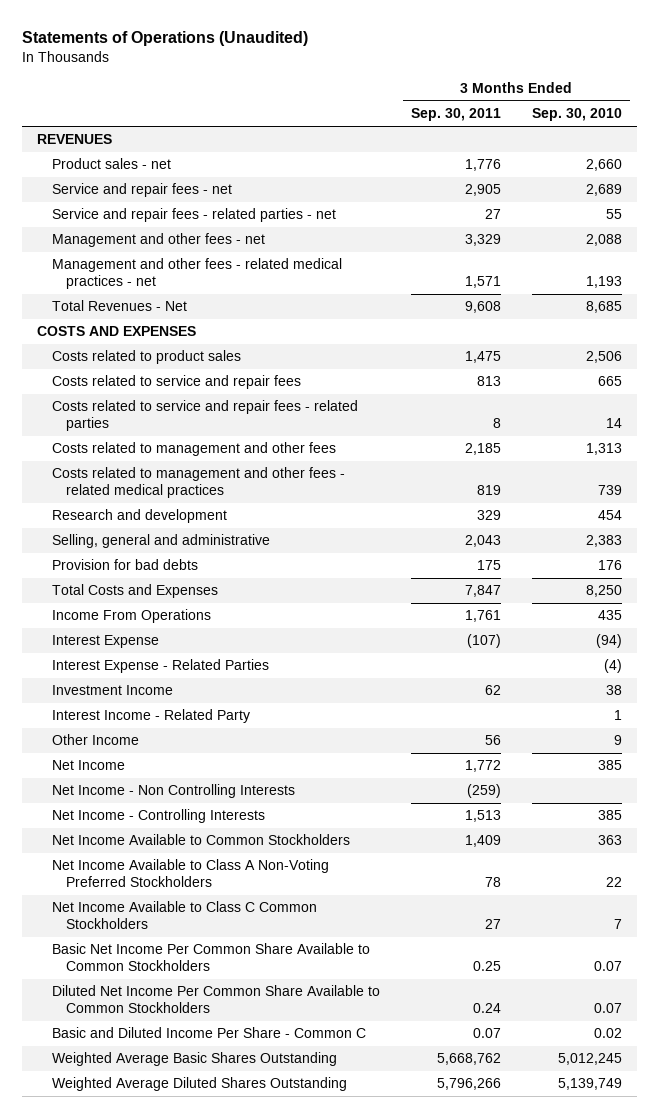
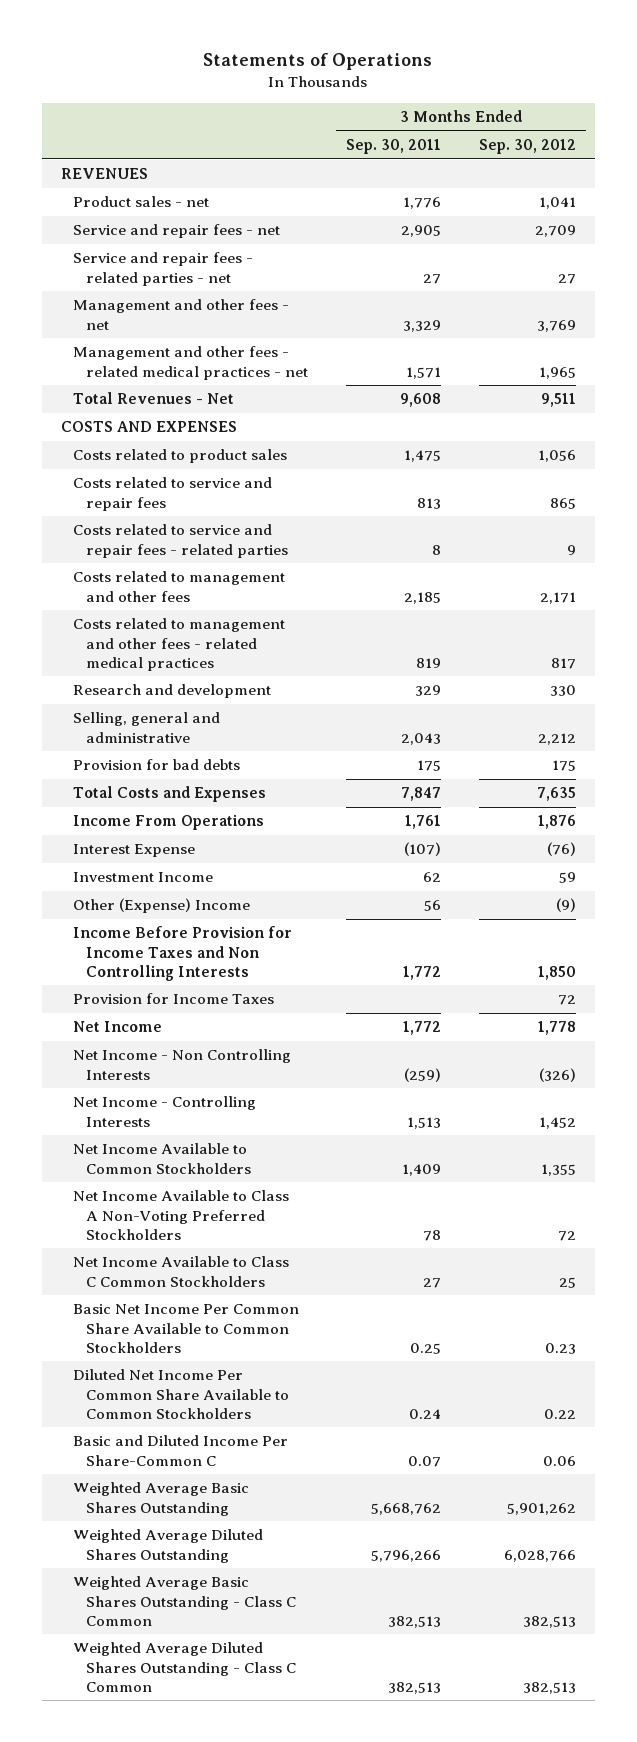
[21,31,308,47] Statements of Operations (Unaudited) -> [203,53,433,71] Statements of Operations
[531,108,622,122] Sep. 30, 2010 -> none
none -> [479,139,577,155] Sep. 30, 2012
[51,659,269,674] Interest Expense - Related Parties -> none
[51,709,250,724] Interest Income - Related Party -> none
[51,734,139,746] Other Income -> [73,898,251,914] Other (Expense) Income
none -> [73,926,293,981] Income Before Provision for Income Taxes and Non Controlling Interests
none -> [73,993,275,1005] Provision for Income Taxes
[51,1027,366,1039] Basic and Diluted Income Per Share - Common C -> [73,1435,289,1466] Basic and Diluted Income Per Share-Common C
none -> [73,1576,296,1626] Weighted Average Basic Shares Outstanding - Class C Common
none -> [73,1642,296,1692] Weighted Average Diluted Shares Outstanding - Class C Common

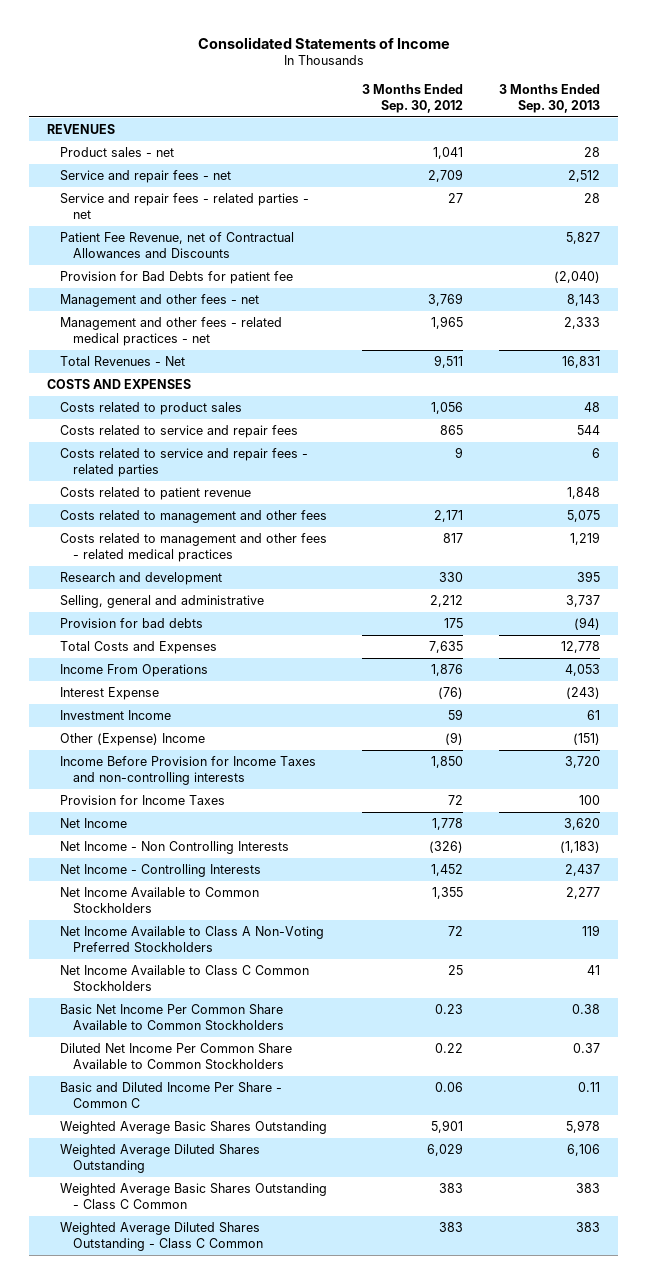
[203,53,433,71] Statements of Operations -> [197,36,450,49] Consolidated Statements of Income
[345,139,441,155] Sep. 30, 2011 -> none
none -> [499,84,601,113] 3 Months Ended Sep. 30, 2013
none -> [59,232,294,258] Patient Fee Revenue, net of Contractual Allowances and Discounts
none -> [59,271,293,285] Provision for Bad Debts for patient fee
none -> [59,487,251,501] Costs related to patient revenue
[73,926,293,981] Income Before Provision for Income Taxes and Non Controlling Interests -> [59,756,316,785] Income Before Provision for Income Taxes and non-controlling interests
[73,1435,289,1466] Basic and Diluted Income Per Share-Common C -> [59,1082,282,1108] Basic and Diluted Income Per Share - Common C
[507,1502,577,1515] 5,901,262 -> [431,1120,464,1134] 5,901
[504,1549,577,1562] 6,028,766 -> [427,1143,464,1157] 6,029
[523,1615,577,1628] 382,513 -> [439,1183,464,1194] 383
[523,1681,577,1694] 382,513 -> [439,1222,464,1233] 383

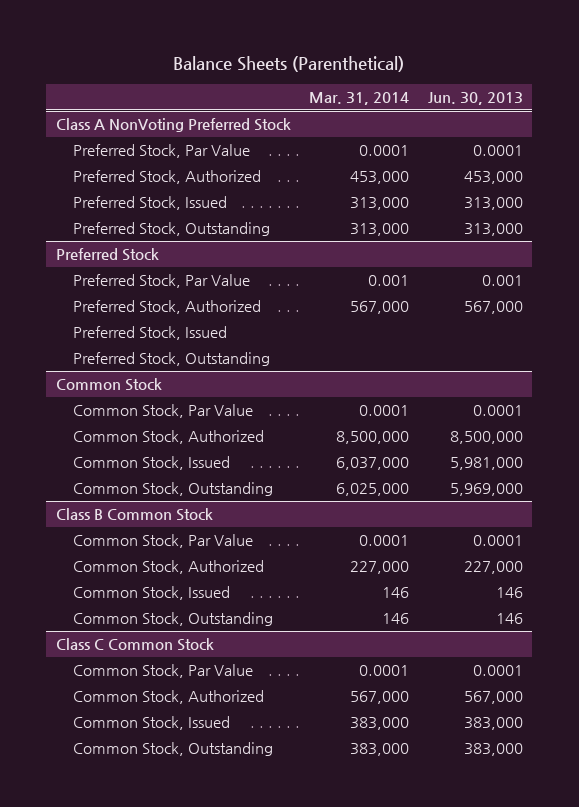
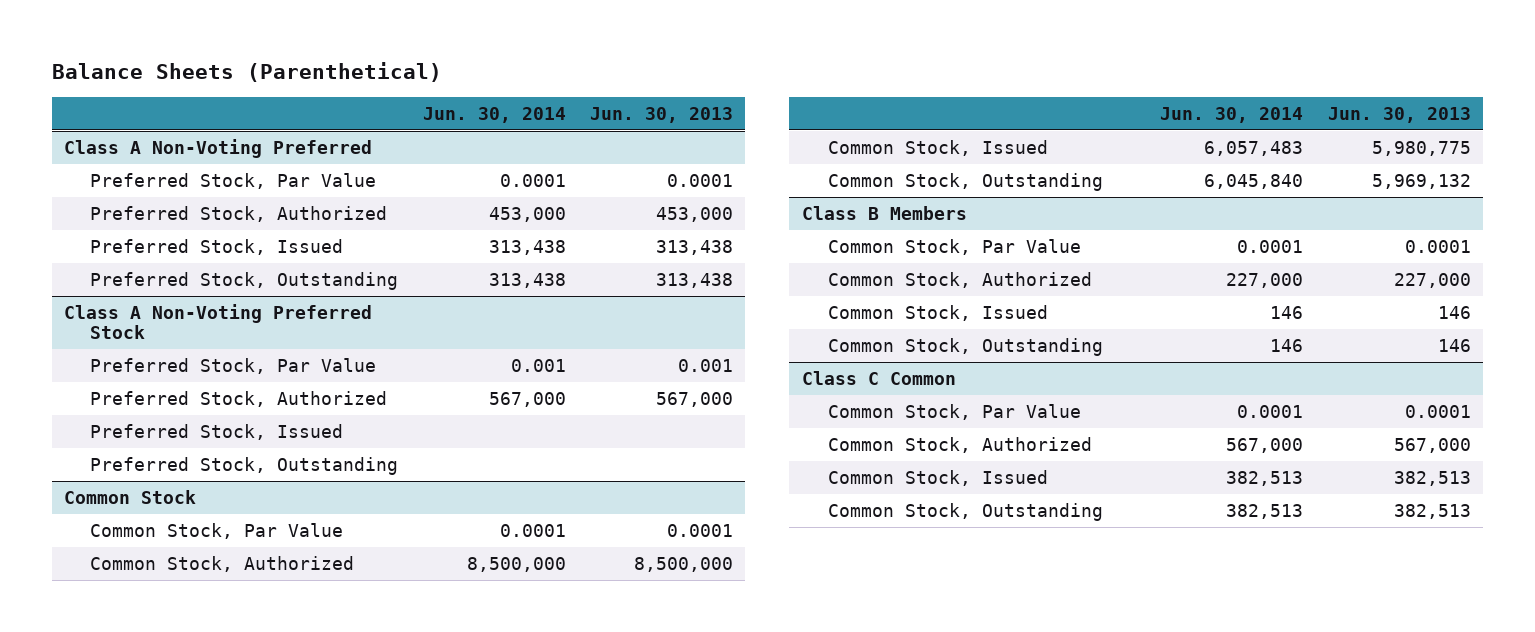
[309,92,410,106] Mar. 31, 2014 -> none
none -> [422,106,566,123] Jun. 30, 2014
[55,117,291,132] Class A NonVoting Preferred Stock -> none
none -> [64,138,373,158] Class A Non-Voting Preferred
[55,247,159,261] Preferred Stock -> none
[463,196,523,210] 313,000 -> [656,239,734,255] 313,438
[463,222,523,236] 313,000 -> [656,272,734,288] 313,438
none -> [64,303,373,340] Class A Non-Voting Preferred Stock
[55,507,213,521] Class B Common Stock -> none
[449,456,523,470] 5,981,000 -> [1371,140,1471,156] 5,980,775
[449,482,523,496] 5,969,000 -> [1371,173,1471,189] 5,969,132
none -> [801,205,967,220] Class B Members
[55,637,214,651] Class C Common Stock -> [801,370,956,385] Class C Common
[463,716,523,730] 383,000 -> [1393,470,1471,486] 382,513
[463,742,523,756] 383,000 -> [1393,503,1471,519] 382,513

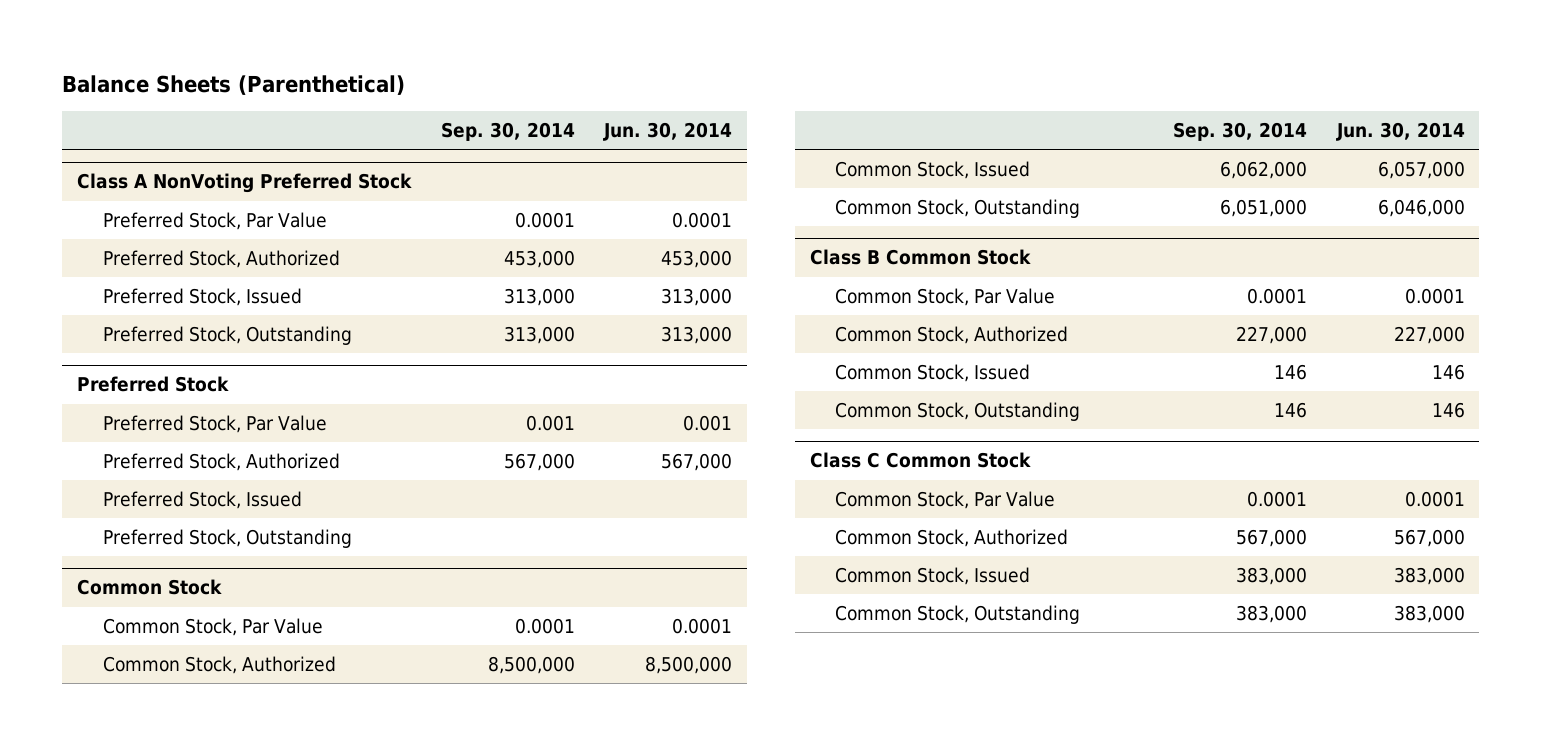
[590,106,734,123] Jun. 30, 2013 -> none
none -> [440,122,575,142] Sep. 30, 2014
[64,138,373,158] Class A Non-Voting Preferred -> none
none -> [77,173,413,194] Class A NonVoting Preferred Stock
[64,303,373,340] Class A Non-Voting Preferred Stock -> none
[488,239,566,255] 313,438 -> [661,288,733,307] 313,000
[488,272,566,288] 313,438 -> [661,326,733,345] 313,000
none -> [77,376,230,393] Preferred Stock
[801,205,967,220] Class B Members -> none
[1204,140,1304,156] 6,057,483 -> [1377,161,1465,180] 6,057,000
[1204,173,1304,189] 6,045,840 -> [1377,199,1465,218] 6,046,000
none -> [809,249,1031,266] Class B Common Stock
[801,370,956,385] Class C Common -> [809,452,1031,469] Class C Common Stock
[1226,470,1304,486] 382,513 -> [1393,567,1465,586] 383,000
[1226,503,1304,519] 382,513 -> [1393,605,1465,624] 383,000

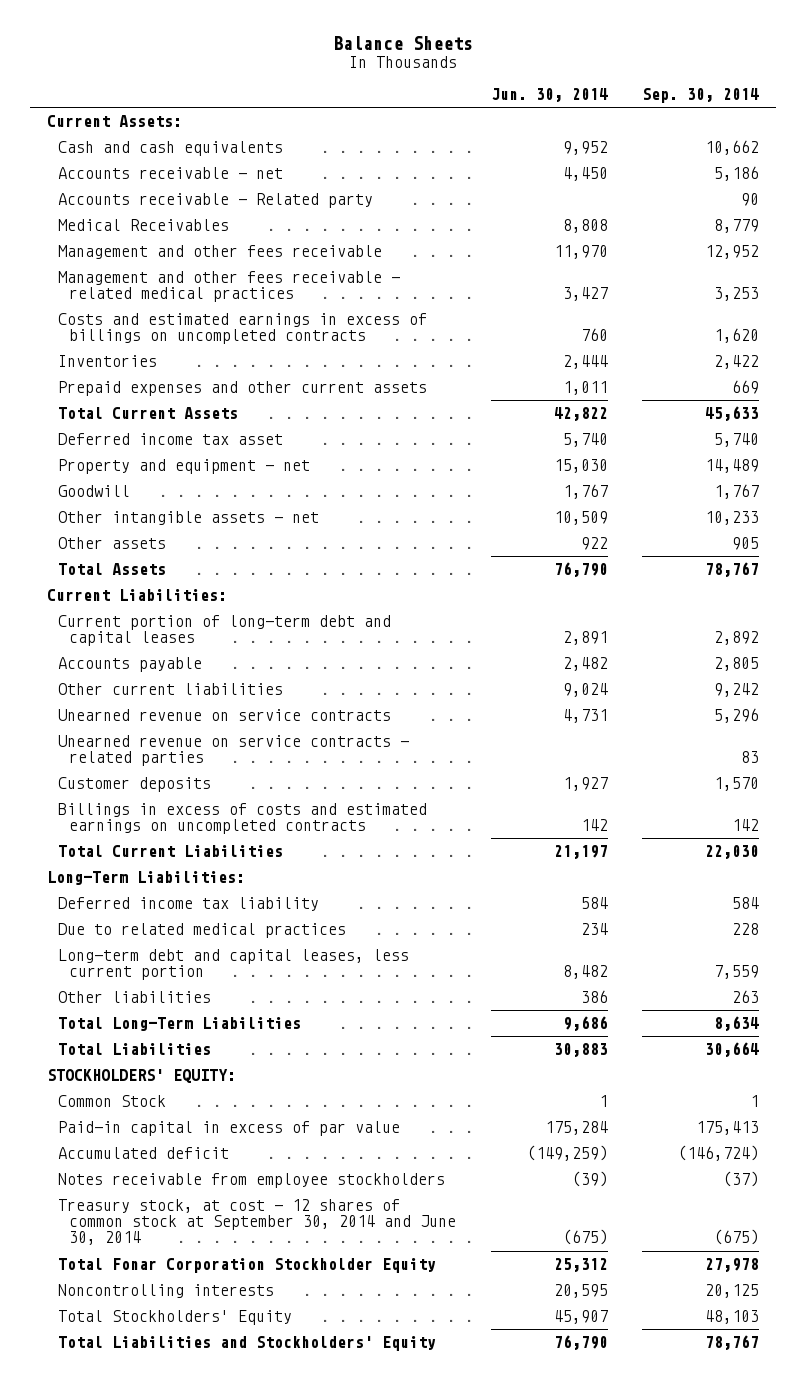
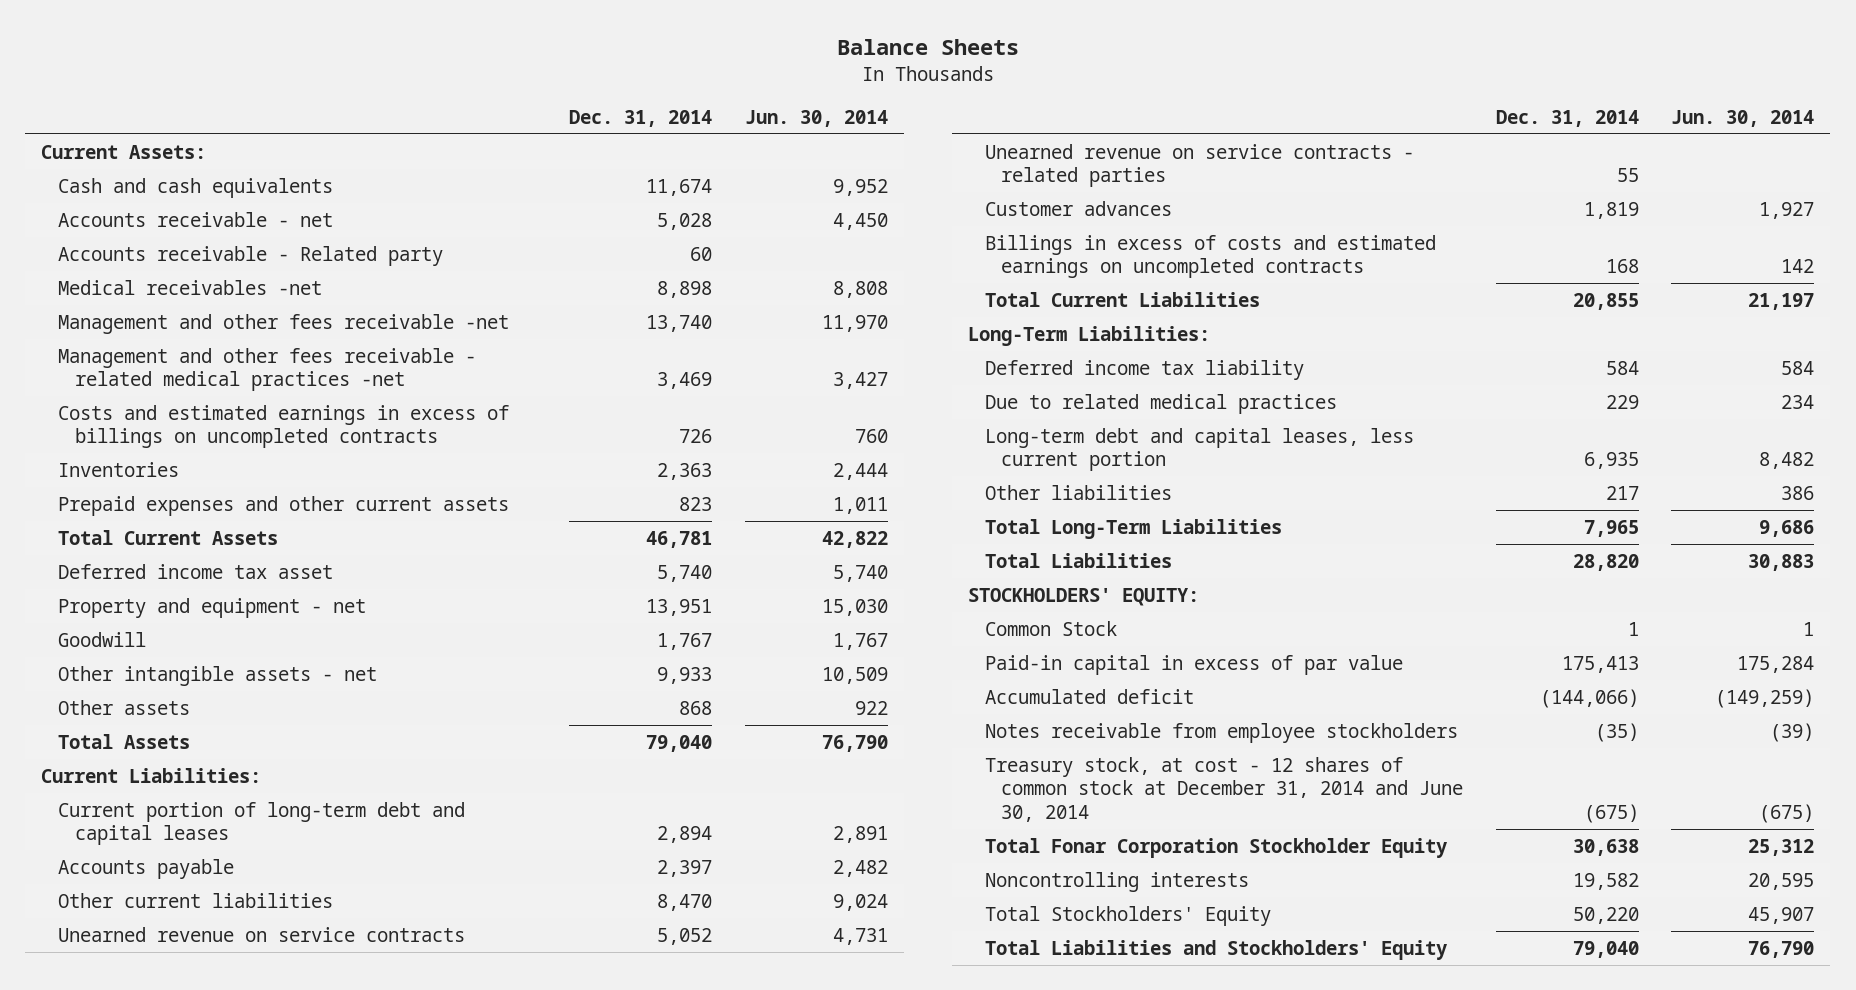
[641,88,759,104] Sep. 30, 2014 -> none
none -> [569,109,713,127] Dec. 31, 2014
[58,219,230,232] Medical Receivables -> [58,279,323,295] Medical receivables -net
[58,245,383,260] Management and other fees receivable -> [58,313,510,334] Management and other fees receivable -net
[58,271,401,303] Management and other fees receivable - related medical practices -> [58,347,477,392] Management and other fees receivable - related medical practices -net
[58,777,212,793] Customer deposits -> [984,200,1172,216] Customer advances
[58,1199,457,1246] Treasury stock, at cost - 12 shares of common stock at September 30, 2014 and June 30, 2014 -> [984,756,1464,822] Treasury stock, at cost - 12 shares of common stock at December 31, 2014 and June 30, 2014

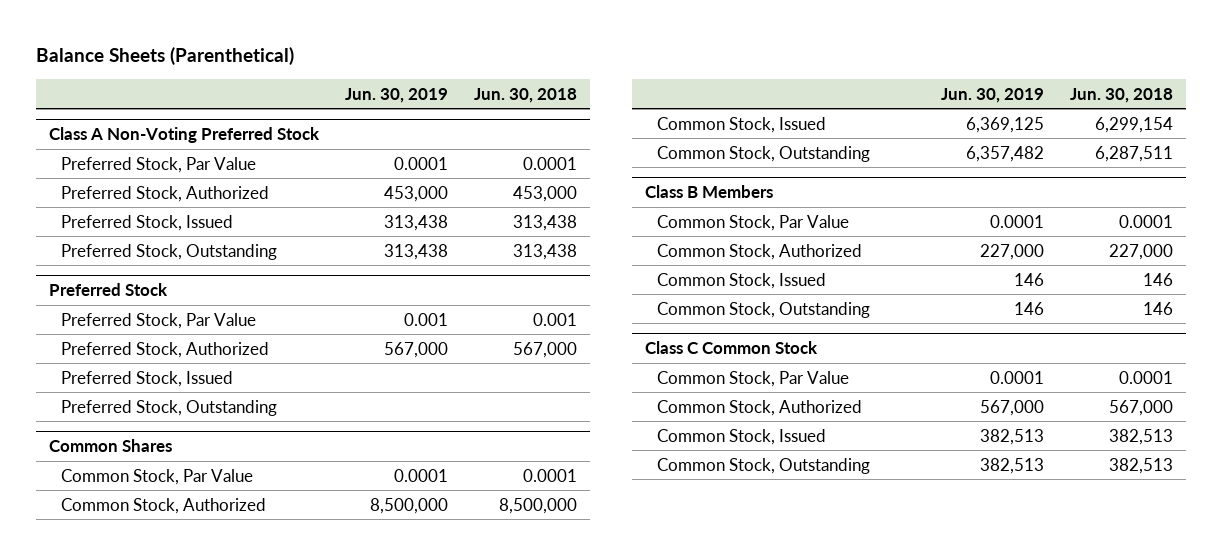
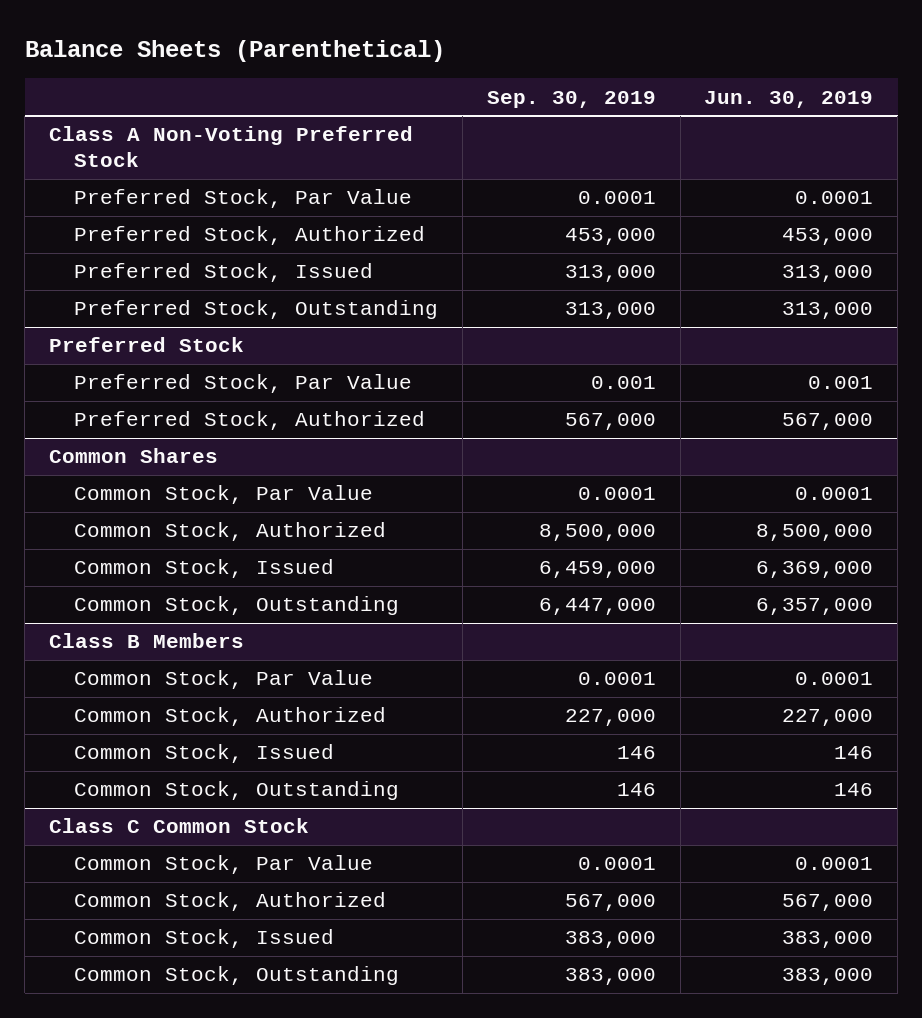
[474,87,578,103] Jun. 30, 2018 -> none
none -> [486,90,656,108] Sep. 30, 2019
[384,214,449,231] 313,438 -> [782,265,874,283] 313,000
[384,243,449,260] 313,438 -> [782,302,874,320] 313,000
[61,370,234,387] Preferred Stock, Issued -> none
[61,399,278,416] Preferred Stock, Outstanding -> none
[965,116,1044,133] 6,369,125 -> [756,561,874,579] 6,369,000
[965,145,1044,162] 6,357,482 -> [756,598,874,616] 6,357,000
[979,428,1044,445] 382,513 -> [782,931,874,949] 383,000
[979,457,1044,474] 382,513 -> [782,968,874,986] 383,000

